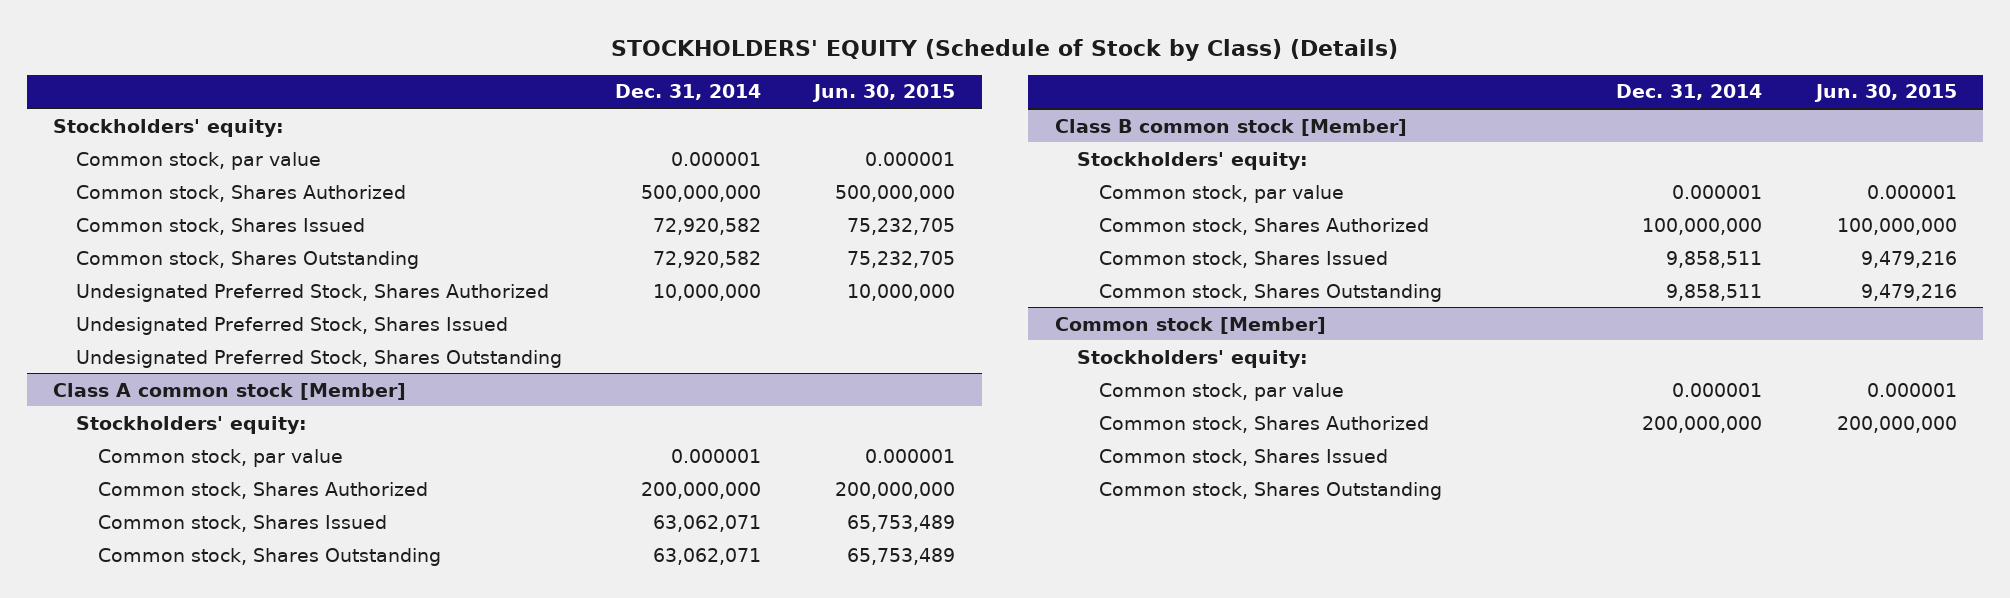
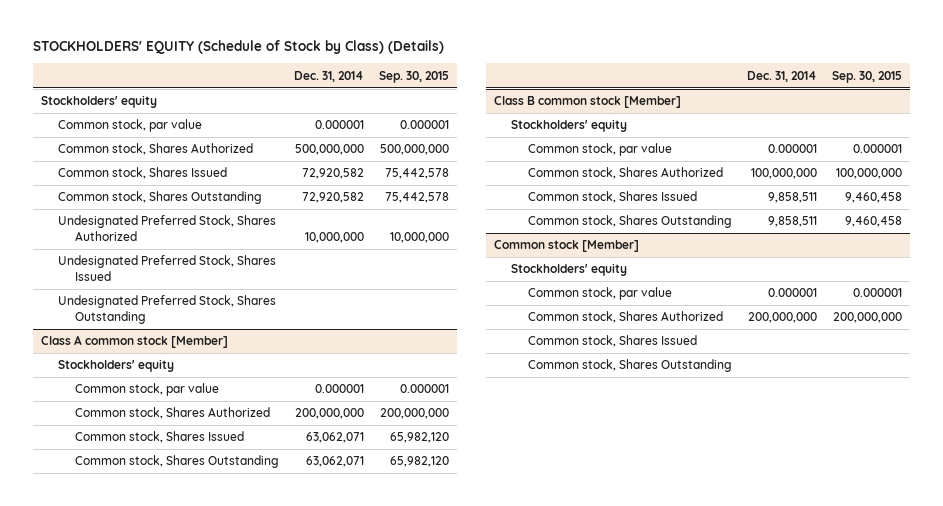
[812,84,956,103] Jun. 30, 2015 -> none
none -> [379,70,450,83] Sep. 30, 2015
[53,118,285,137] Stockholders' equity: -> [40,95,157,109] Stockholders' equity
[75,415,307,434] Stockholders' equity: -> [57,359,174,373] Stockholders' equity
[1077,151,1309,170] Stockholders' equity: -> [510,119,627,133] Stockholders' equity
[1077,349,1309,368] Stockholders' equity: -> [510,263,627,277] Stockholders' equity

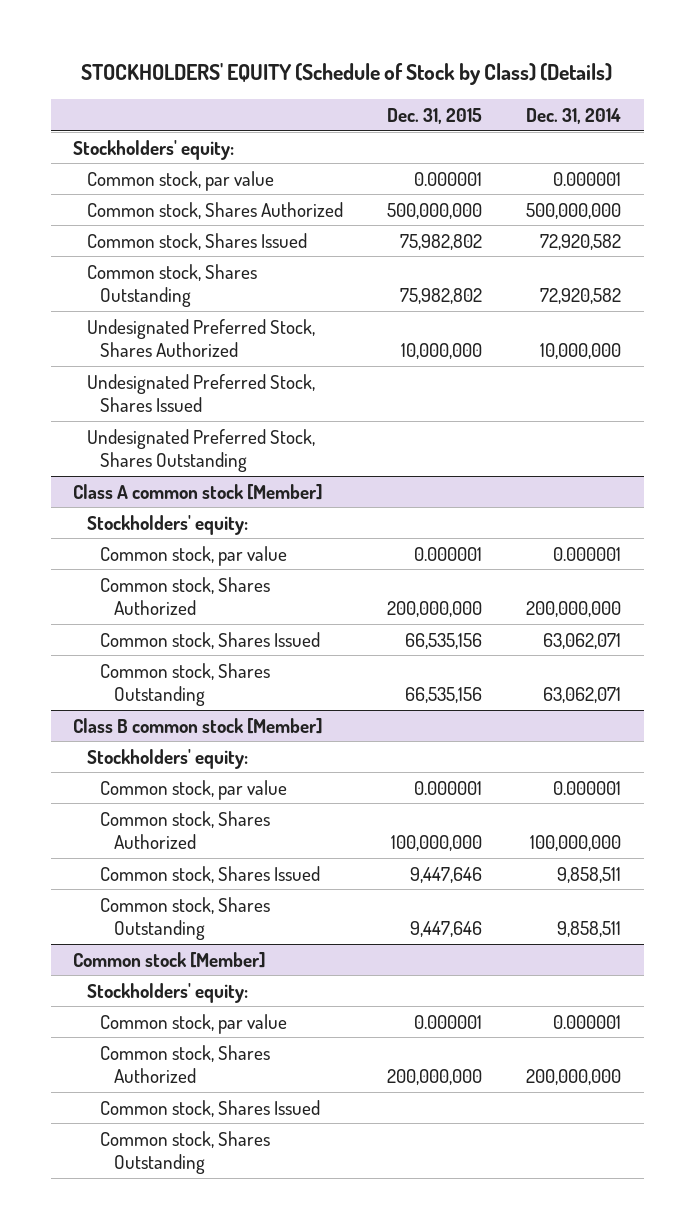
[379,70,450,83] Sep. 30, 2015 -> none
none -> [387,107,483,124] Dec. 31, 2015
[40,95,157,109] Stockholders' equity -> [73,139,235,160] Stockholders' equity:
[57,359,174,373] Stockholders' equity -> [86,514,248,535] Stockholders' equity:
[510,119,627,133] Stockholders' equity -> [86,748,248,769] Stockholders' equity:
[510,263,627,277] Stockholders' equity -> [86,982,248,1003] Stockholders' equity:

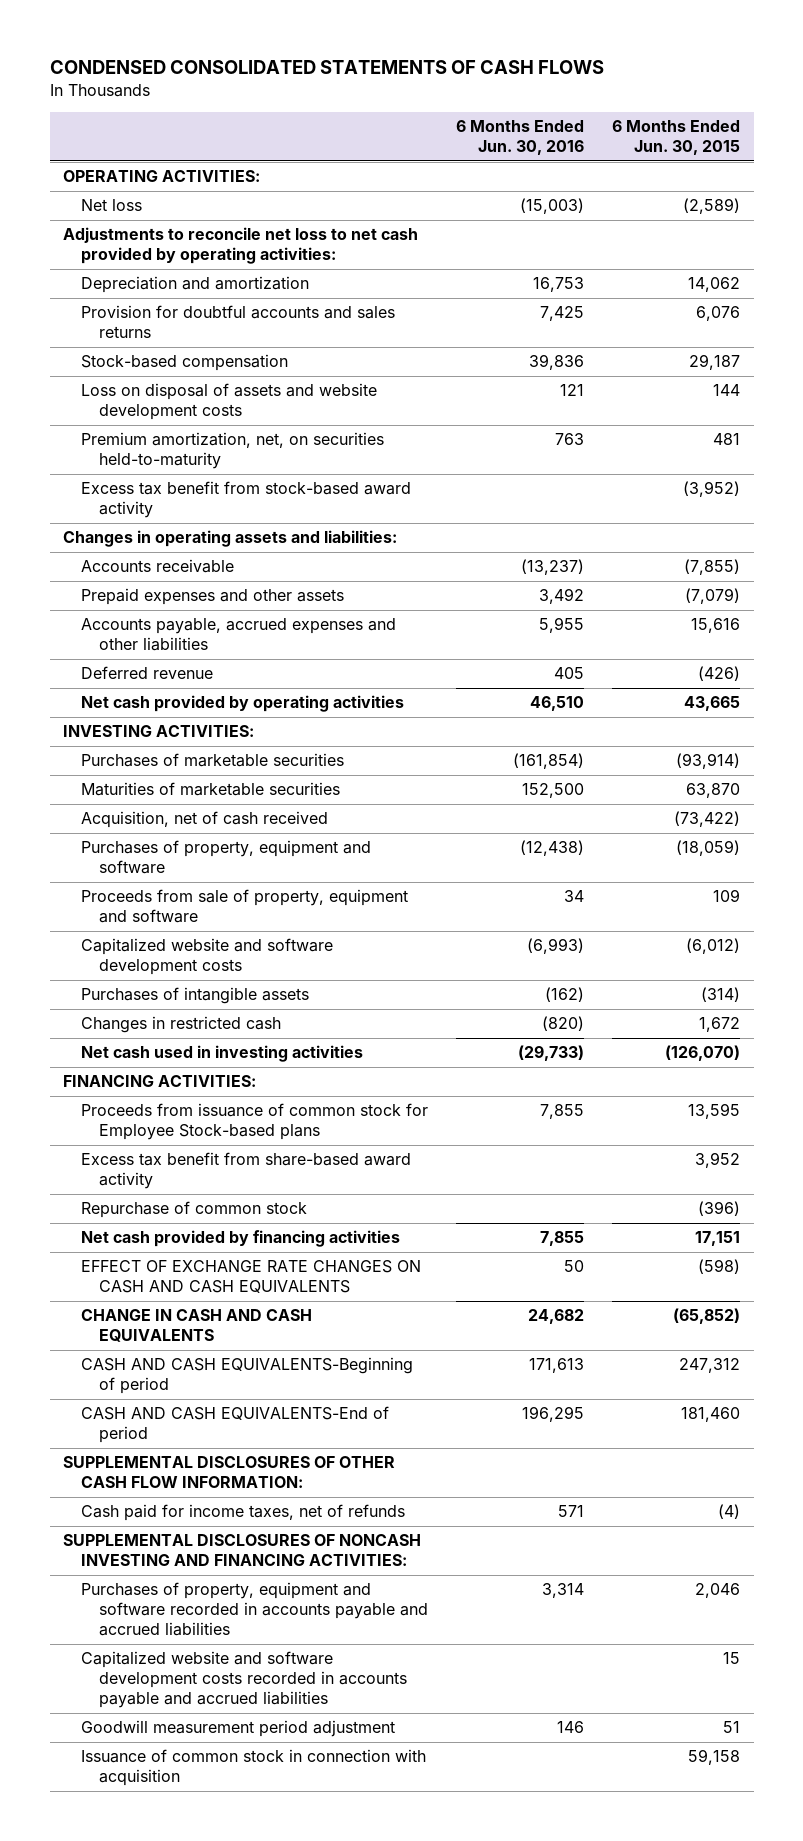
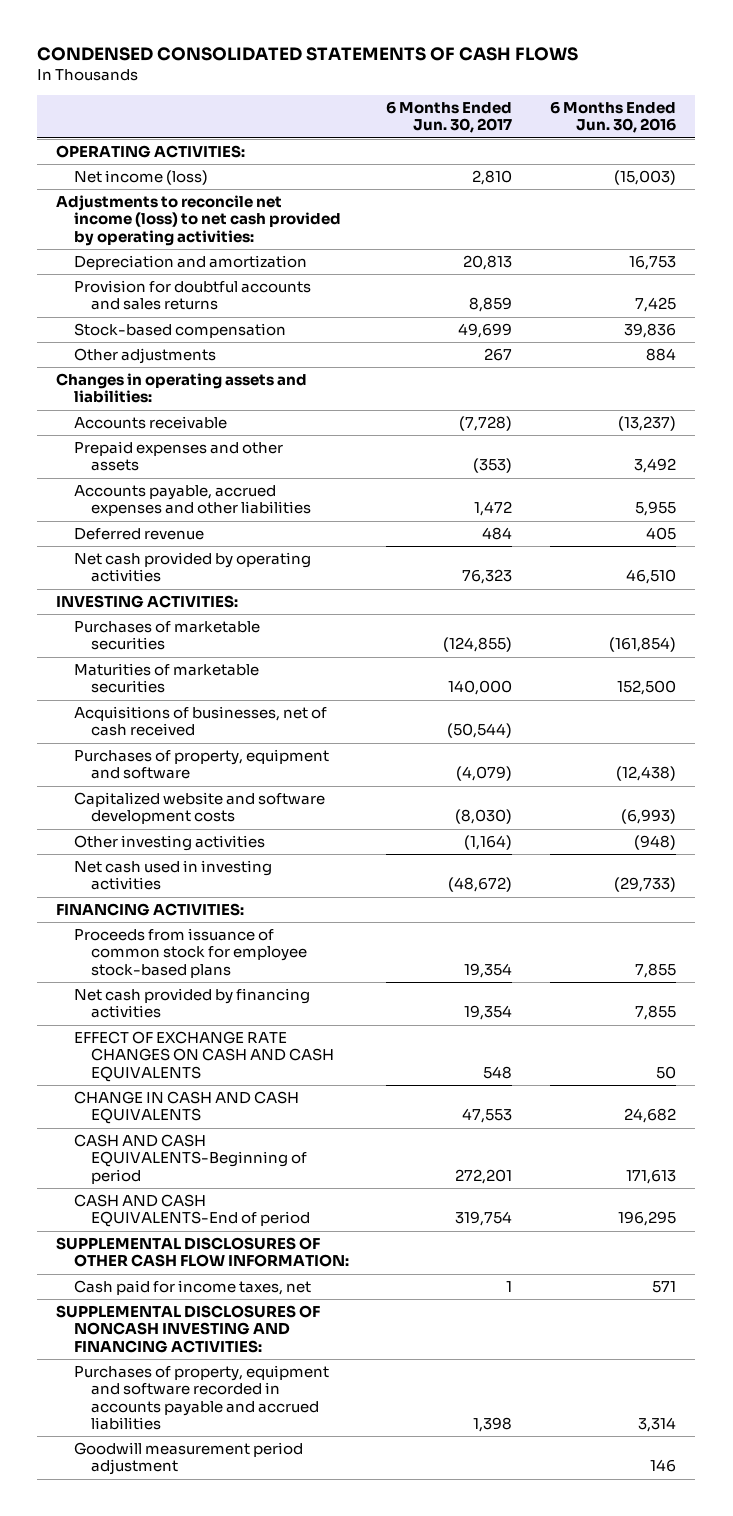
[611,120,740,156] 6 Months Ended Jun. 30, 2015 -> none
none -> [386,101,513,134] 6 Months Ended Jun. 30, 2017
[81,199,143,212] Net loss -> [73,170,208,186] Net income (loss)
[63,227,419,265] Adjustments to reconcile net loss to net cash provided by operating activities: -> [56,195,341,246] Adjustments to reconcile net income (loss) to net cash provided by operating activities:
[81,383,378,421] Loss on disposal of assets and website development costs -> none
[81,432,385,470] Premium amortization, net, on securities held-to-maturity -> none
[81,481,412,519] Excess tax benefit from stock-based award activity -> none
none -> [73,348,216,365] Other adjustments
[81,811,329,829] Acquisition, net of cash received -> [73,706,327,737] Acquisitions of businesses, net of cash received
[81,889,409,924] Proceeds from sale of property, equipment and software -> none
[81,987,310,1005] Purchases of intangible assets -> none
[81,1016,282,1034] Changes in restricted cash -> none
none -> [73,835,265,852] Other investing activities
[81,1152,412,1190] Excess tax benefit from share-based award activity -> none
[81,1201,308,1219] Repurchase of common stock -> none
[81,1103,429,1141] Proceeds from issuance of common stock for Employee Stock-based plans -> [73,928,307,978] Proceeds from issuance of common stock for employee stock-based plans
[81,1504,406,1522] Cash paid for income taxes, net of refunds -> [73,1280,311,1296] Cash paid for income taxes, net
[81,1651,407,1708] Capitalized website and software development costs recorded in accounts payable and accrued liabilities -> none
[81,1749,427,1787] Issuance of common stock in connection with acquisition -> none

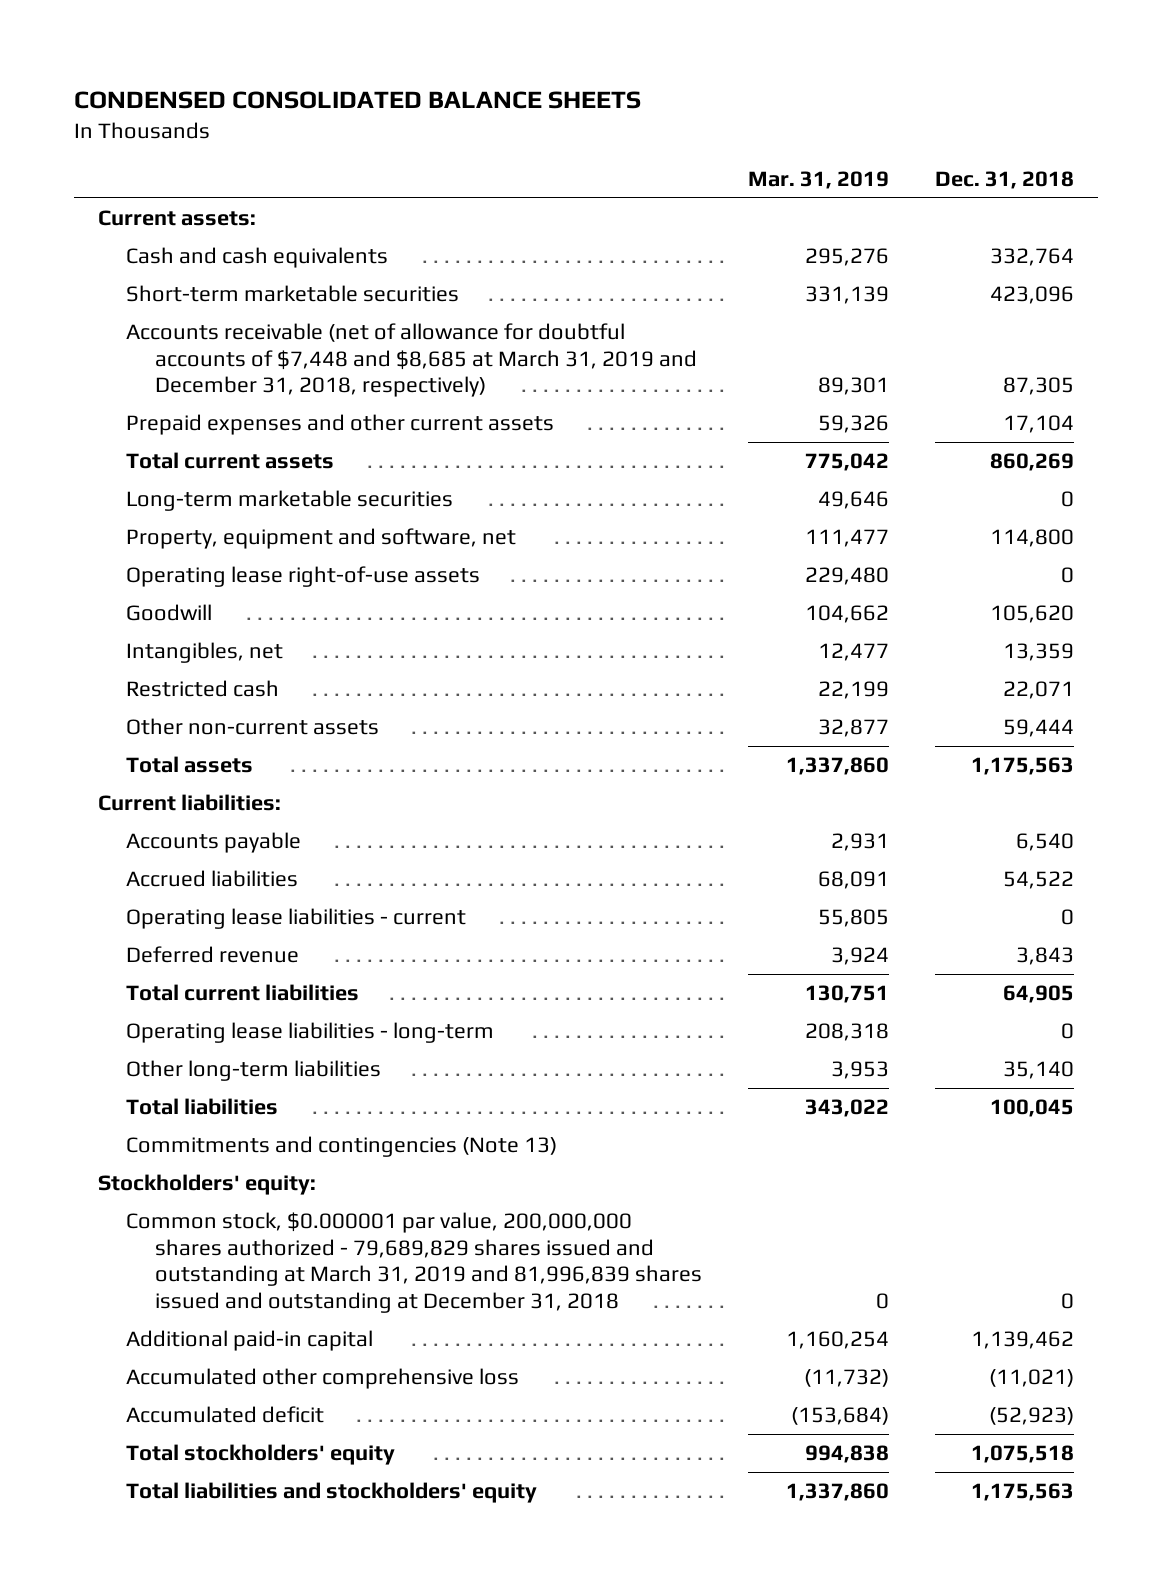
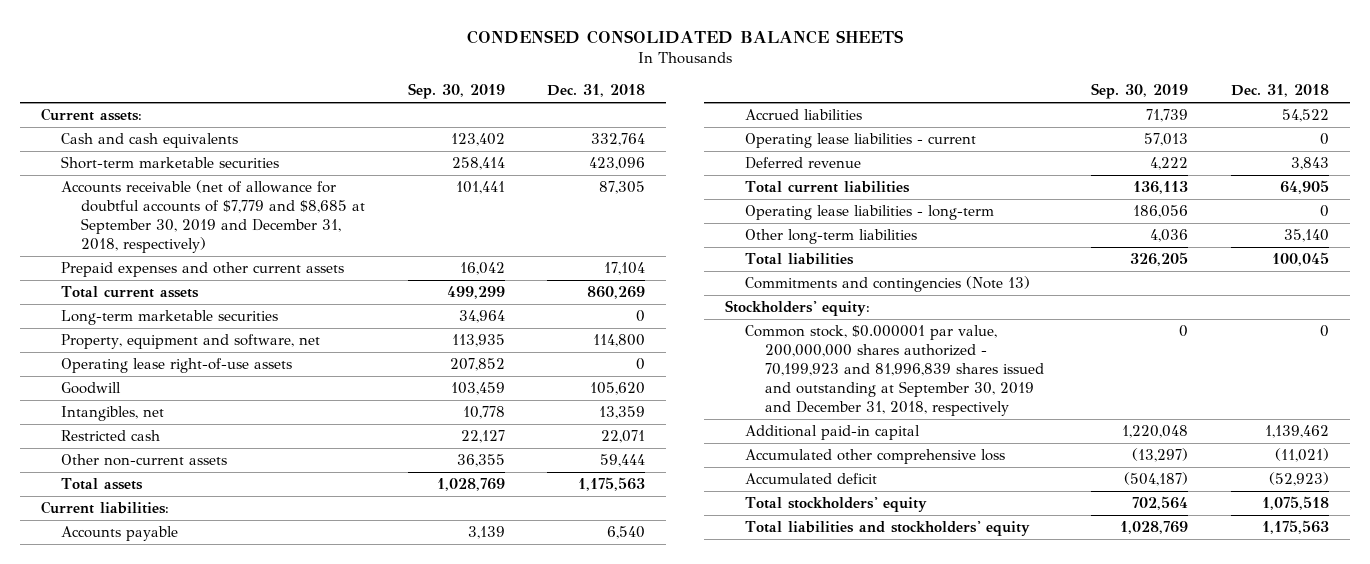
[748,171,890,190] Mar. 31, 2019 -> none
none -> [407,83,505,100] Sep. 30, 2019
[126,323,697,398] Accounts receivable (net of allowance for doubtful accounts of $7,448 and $8,685 at March 31, 2019 and December 31, 2018, respectively) -> [61,180,366,254] Accounts receivable (net of allowance for doubtful accounts of $7,779 and $8,685 at September 30, 2019 and December 31, 2018, respectively)
[126,1212,702,1314] Common stock, $0.000001 par value, 200,000,000 shares authorized - 79,689,829 shares issued and outstanding at March 31, 2019 and 81,996,839 shares issued and outstanding at December 31, 2018 -> [744,325,1044,417] Common stock, $0.000001 par value, 200,000,000 shares authorized - 70,199,923 and 81,996,839 shares issued and outstanding at September 30, 2019 and December 31, 2018, respectively

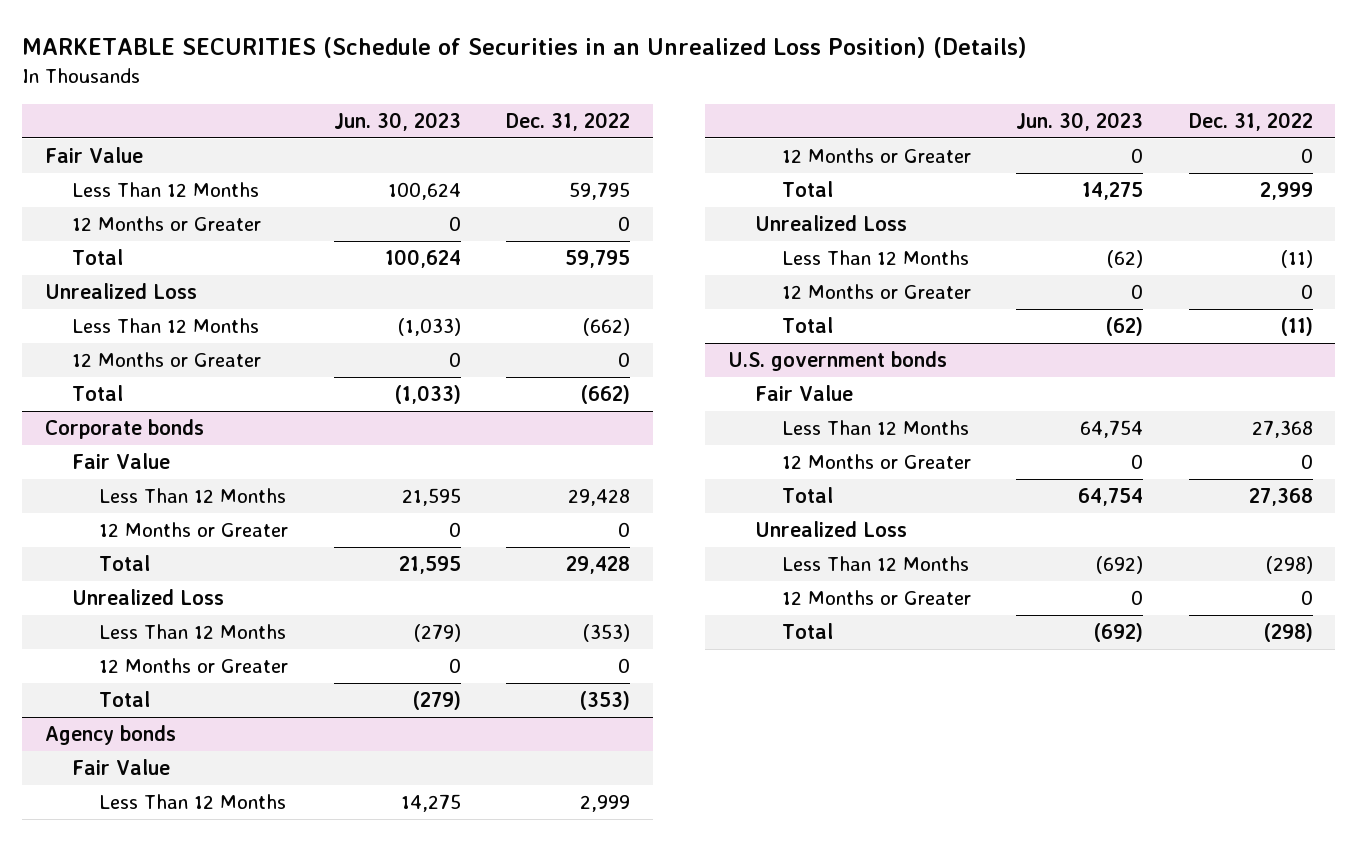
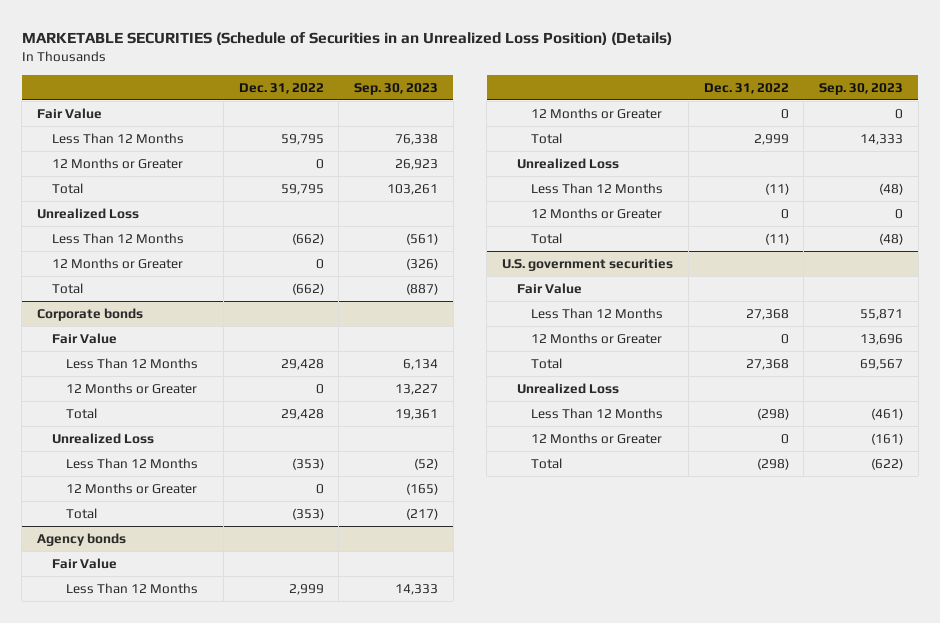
[333,112,461,132] Jun. 30, 2023 -> none
none -> [353,82,438,95] Sep. 30, 2023
[727,350,947,371] U.S. government bonds -> [502,258,674,271] U.S. government securities

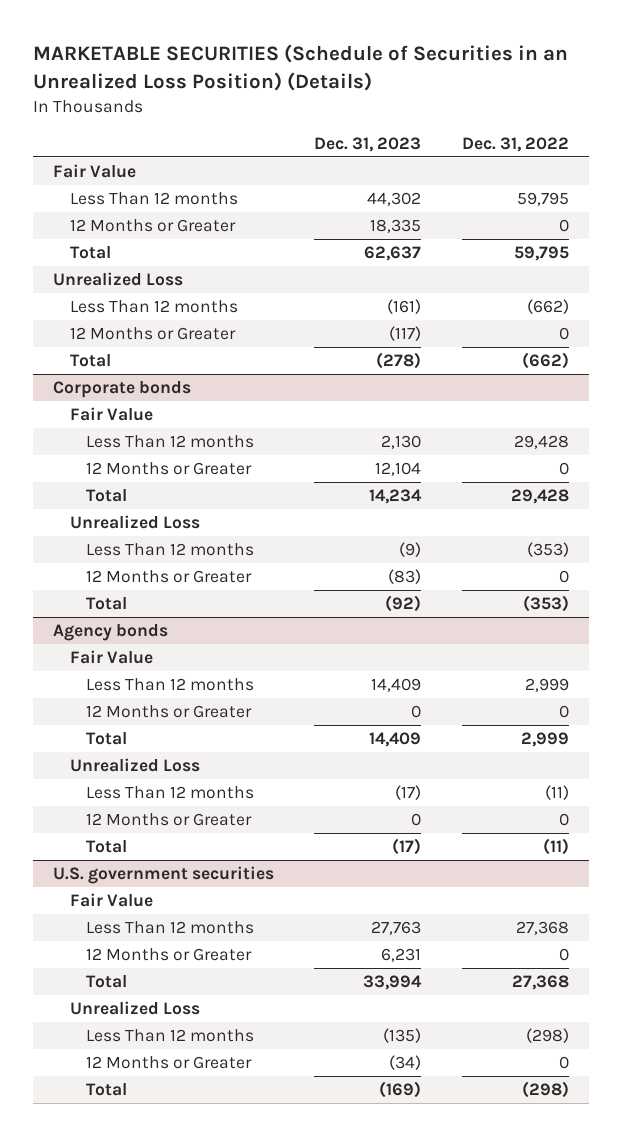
[353,82,438,95] Sep. 30, 2023 -> none
none -> [314,136,422,152] Dec. 31, 2023
[51,132,184,144] Less Than 12 Months -> [69,192,238,206] Less Than 12 months
[51,232,184,244] Less Than 12 Months -> [69,300,238,314] Less Than 12 months
[65,357,198,369] Less Than 12 Months -> [86,435,255,449] Less Than 12 months
[65,457,198,469] Less Than 12 Months -> [86,543,255,557] Less Than 12 months
[65,582,198,594] Less Than 12 Months -> [86,678,255,692] Less Than 12 months
[530,182,663,194] Less Than 12 Months -> [86,786,255,800] Less Than 12 months
[530,307,663,319] Less Than 12 Months -> [86,921,255,935] Less Than 12 months
[530,407,663,419] Less Than 12 Months -> [86,1029,255,1043] Less Than 12 months

